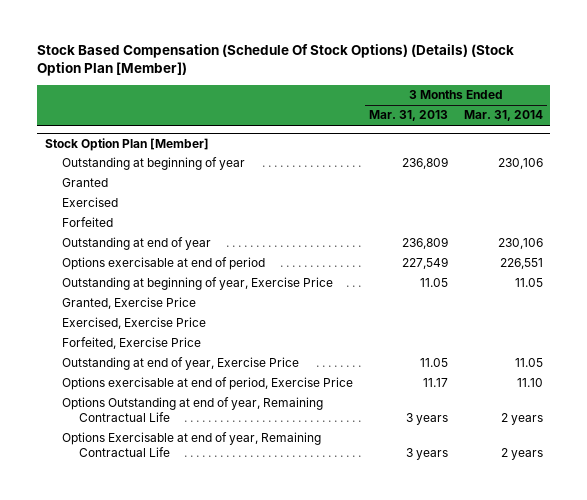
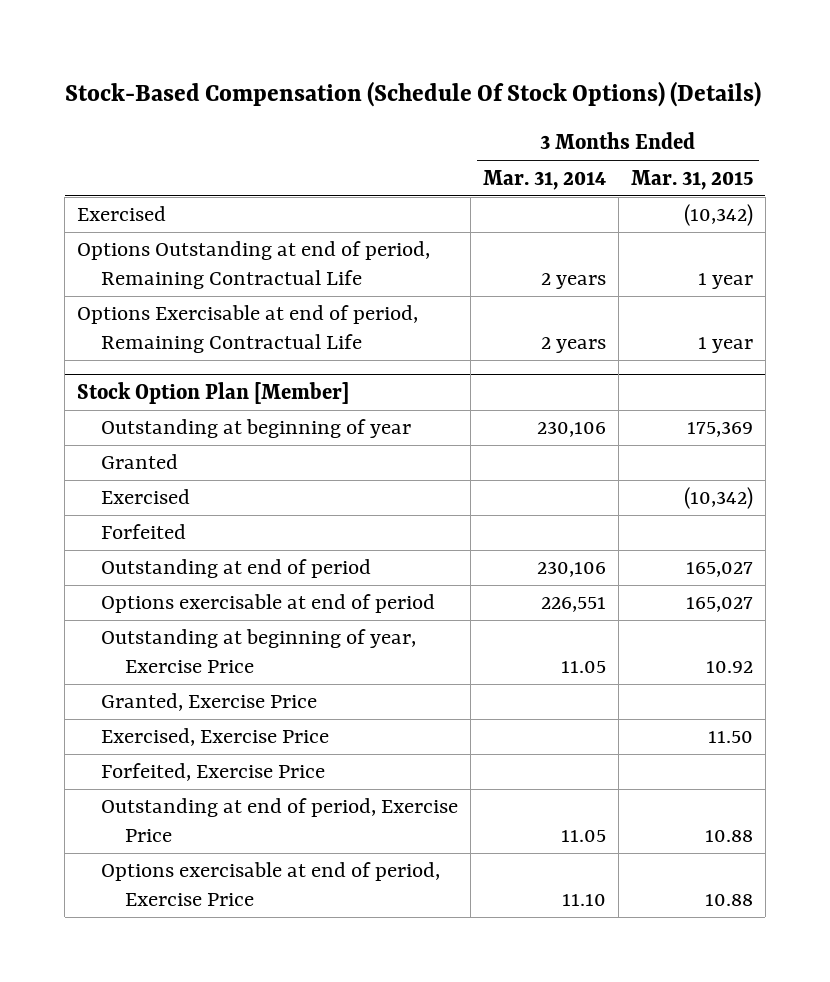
[36,43,514,77] Stock Based Compensation (Schedule Of Stock Options) (Details) (Stock Option Plan [Member]) -> [64,81,761,108] Stock-Based Compensation (Schedule Of Stock Options) (Details)
[368,110,448,122] Mar. 31, 2013 -> none
none -> [630,169,753,190] Mar. 31, 2015
none -> [76,206,166,222] Exercised
none -> [76,241,430,289] Options Outstanding at end of period, Remaining Contractual Life
none -> [76,305,418,353] Options Exercisable at end of period, Remaining Contractual Life
[61,237,211,251] Outstanding at end of year -> [101,559,372,579] Outstanding at end of period
[61,357,299,371] Outstanding at end of year, Exercise Price -> [101,798,459,842] Outstanding at end of period, Exercise Price
[61,397,323,423] Options Outstanding at end of year, Remaining Contractual Life -> none
[61,432,321,458] Options Exercisable at end of year, Remaining Contractual Life -> none

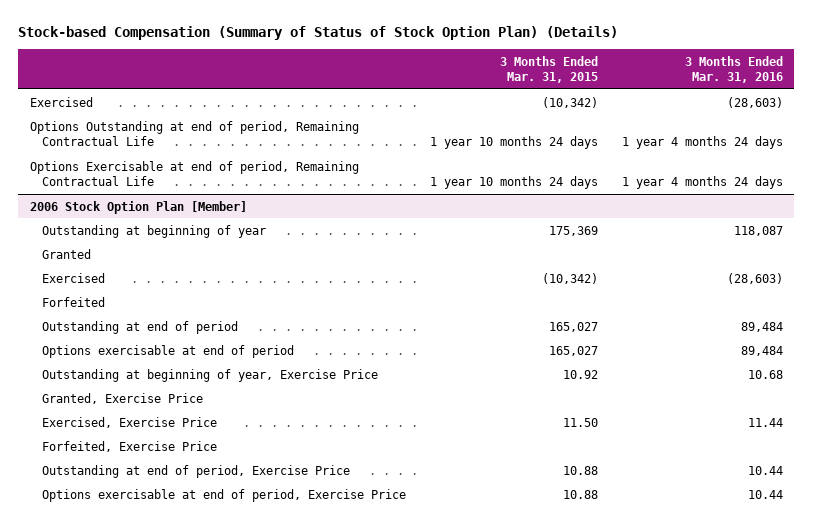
[64,81,761,108] Stock-Based Compensation (Schedule Of Stock Options) (Details) -> [18,25,619,40] Stock-based Compensation (Summary of Status of Stock Option Plan) (Details)
[482,169,606,190] Mar. 31, 2014 -> none
none -> [684,55,783,84] 3 Months Ended Mar. 31, 2016
[697,272,753,289] 1 year -> [430,136,599,150] 1 year 10 months 24 days
[697,336,753,353] 1 year -> [430,176,599,190] 1 year 10 months 24 days
[76,381,349,404] Stock Option Plan [Member] -> [29,200,247,214] 2006 Stock Option Plan [Member]

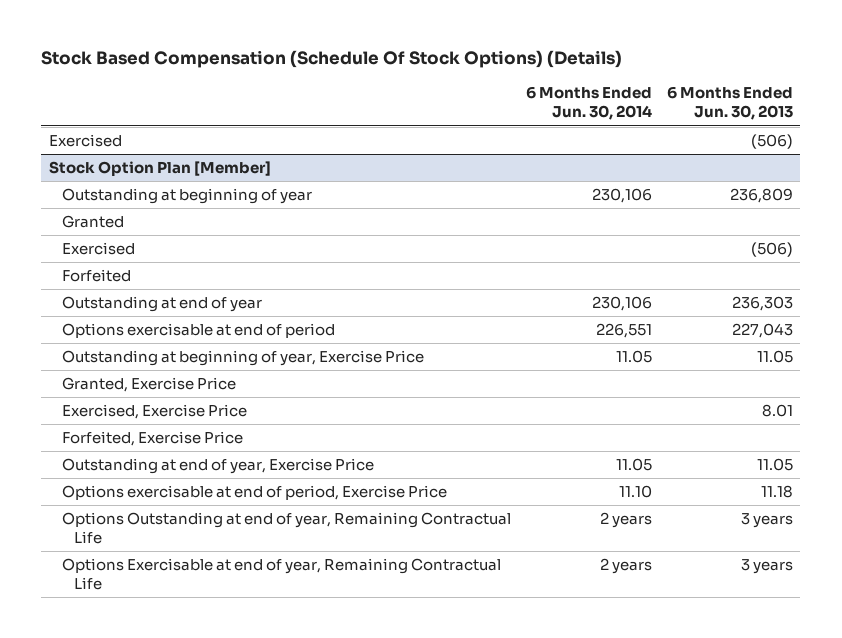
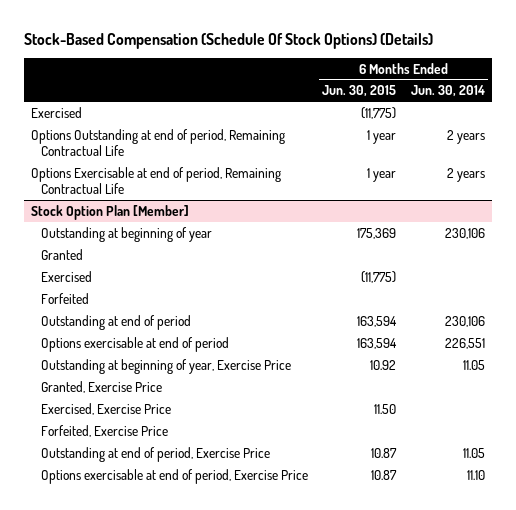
[41,50,623,69] Stock Based Compensation (Schedule Of Stock Options) (Details) -> [24,32,434,49] Stock-Based Compensation (Schedule Of Stock Options) (Details)
[666,86,793,121] 6 Months Ended Jun. 30, 2013 -> none
none -> [322,85,397,98] Jun. 30, 2015
none -> [31,128,286,157] Options Outstanding at end of period, Remaining Contractual Life
none -> [31,166,282,195] Options Exercisable at end of period, Remaining Contractual Life
[61,296,262,313] Outstanding at end of year -> [41,314,192,330] Outstanding at end of period
[61,458,374,475] Outstanding at end of year, Exercise Price -> [41,446,271,462] Outstanding at end of period, Exercise Price
[61,512,511,545] Options Outstanding at end of year, Remaining Contractual Life -> none
[61,558,501,591] Options Exercisable at end of year, Remaining Contractual Life -> none

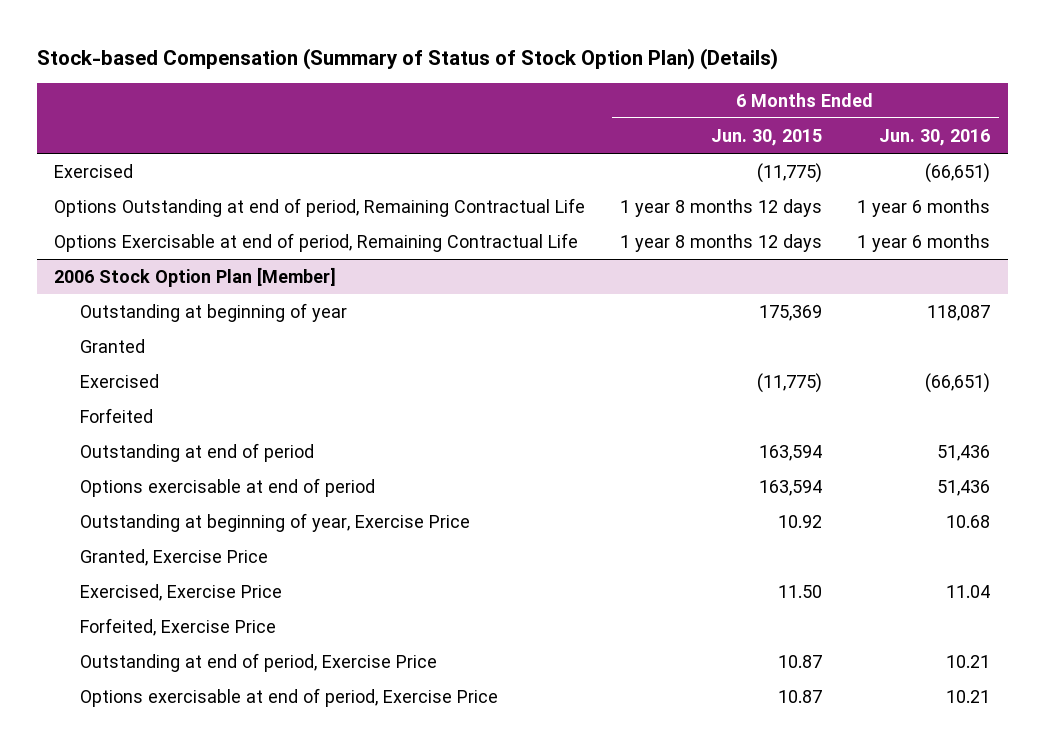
[24,32,434,49] Stock-Based Compensation (Schedule Of Stock Options) (Details) -> [36,47,778,70] Stock-based Compensation (Summary of Status of Stock Option Plan) (Details)
[410,85,485,98] Jun. 30, 2014 -> none
none -> [879,128,991,146] Jun. 30, 2016
[367,129,397,144] 1 year -> [620,199,823,218] 1 year 8 months 12 days
[367,167,397,182] 1 year -> [620,234,823,253] 1 year 8 months 12 days
[31,204,190,220] Stock Option Plan [Member] -> [54,267,337,288] 2006 Stock Option Plan [Member]

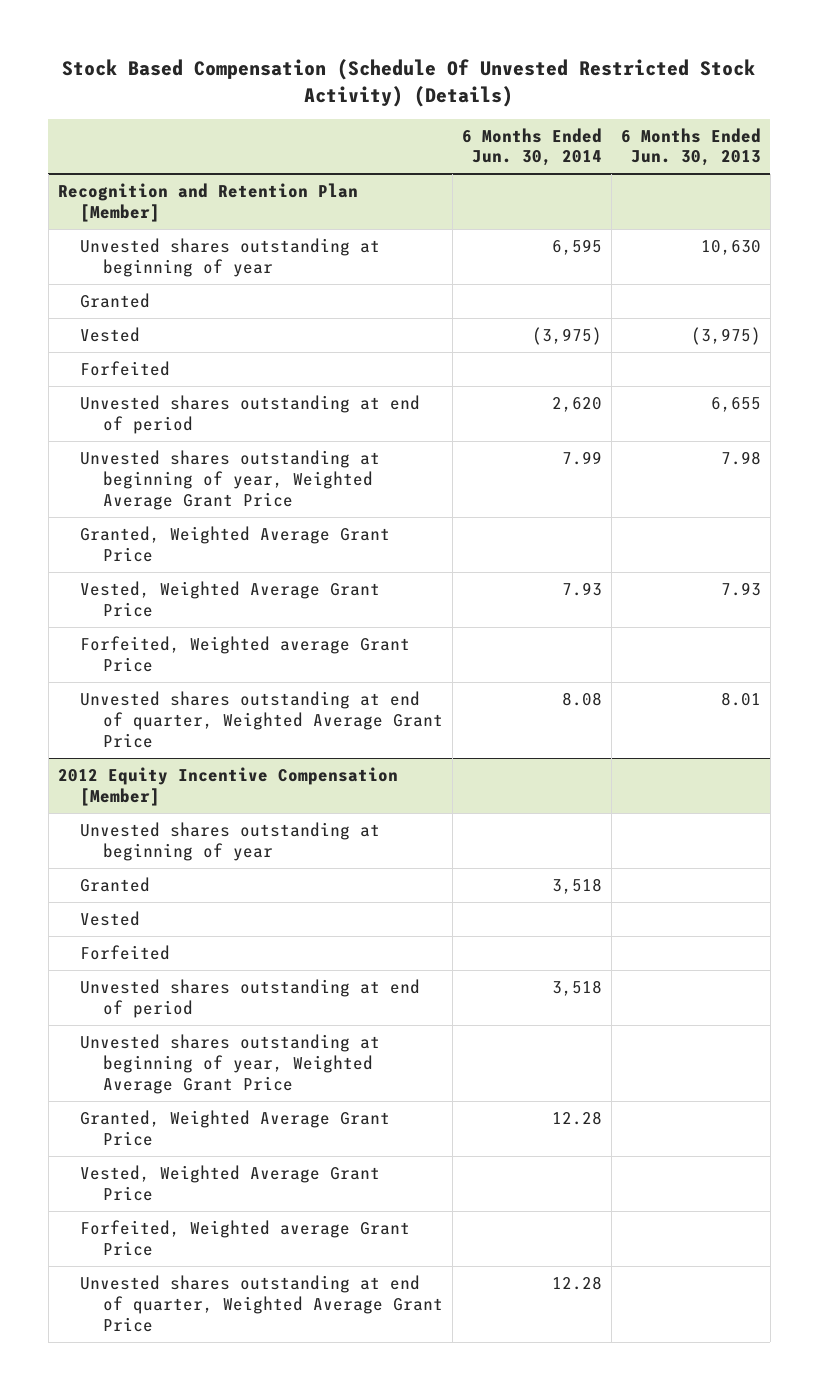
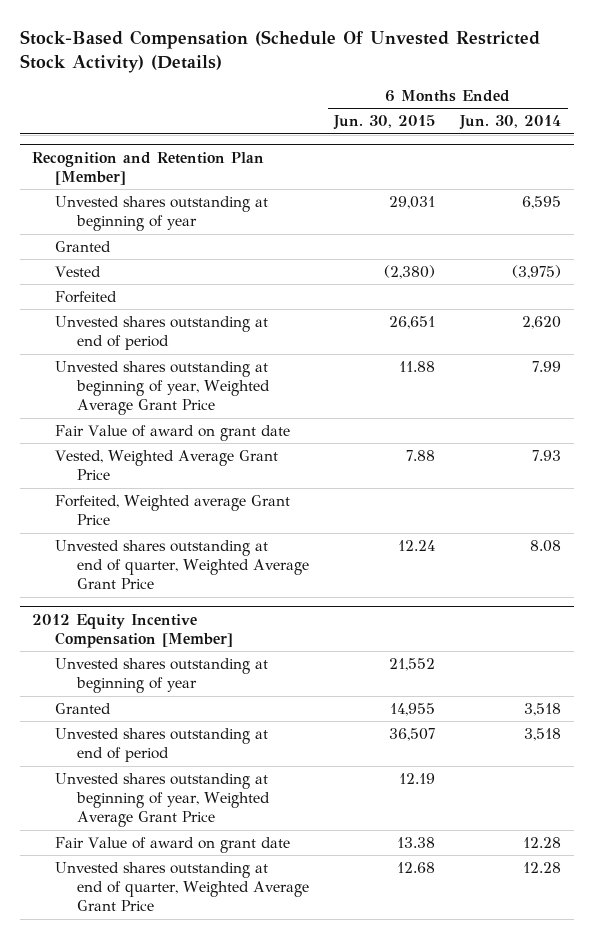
[62,58,756,107] Stock Based Compensation (Schedule Of Unvested Restricted Stock Activity) (Details) -> [19,29,540,73] Stock-Based Compensation (Schedule Of Unvested Restricted Stock Activity) (Details)
[620,127,761,167] 6 Months Ended Jun. 30, 2013 -> none
none -> [333,115,436,131] Jun. 30, 2015
[80,525,391,562] Granted, Weighted Average Grant Price -> [54,425,290,442] Fair Value of award on grant date
[80,910,141,926] Vested -> none
[80,944,171,960] Forfeited -> none
[80,1164,381,1201] Vested, Weighted Average Grant Price -> none
[80,1219,411,1256] Forfeited, Weighted average Grant Price -> none
[80,1109,391,1146] Granted, Weighted Average Grant Price -> [54,837,290,854] Fair Value of award on grant date

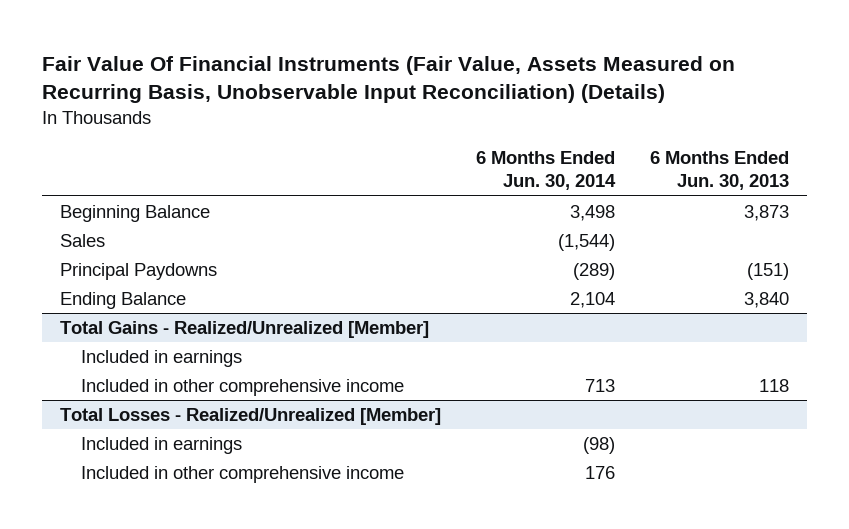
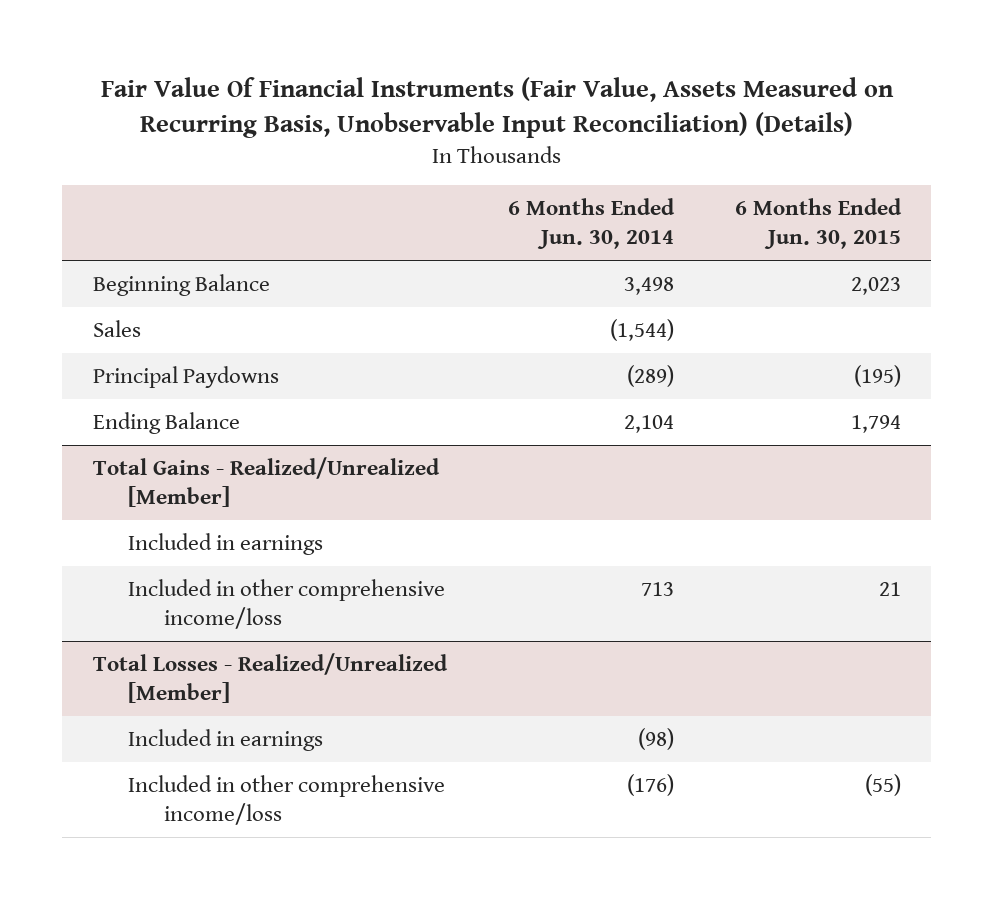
[650,150,790,191] 6 Months Ended Jun. 30, 2013 -> none
none -> [734,198,902,249] 6 Months Ended Jun. 30, 2015
[81,379,405,397] Included in other comprehensive income -> [128,579,446,629] Included in other comprehensive income/loss
[81,466,405,484] Included in other comprehensive income -> [128,775,446,825] Included in other comprehensive income/loss
[584,466,615,480] 176 -> [626,774,674,797] (176)

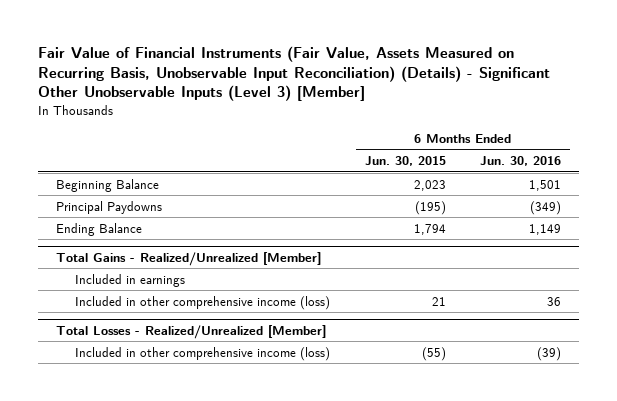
[100,77,894,139] Fair Value Of Financial Instruments (Fair Value, Assets Measured on Recurring Basis, Unobservable Input Reconciliation) (Details) -> [38,46,551,102] Fair Value of Financial Instruments (Fair Value, Assets Measured on Recurring Basis, Unobservable Input Reconciliation) (Details) - Significant Other Unobservable Inputs (Level 3) [Member]
[507,198,675,249] 6 Months Ended Jun. 30, 2014 -> none
none -> [480,156,562,167] Jun. 30, 2016
[92,320,141,338] Sales -> none
[128,579,446,629] Included in other comprehensive income/loss -> [74,295,330,310] Included in other comprehensive income (loss)
[128,729,324,752] Included in earnings -> none
[128,775,446,825] Included in other comprehensive income/loss -> [74,346,330,361] Included in other comprehensive income (loss)

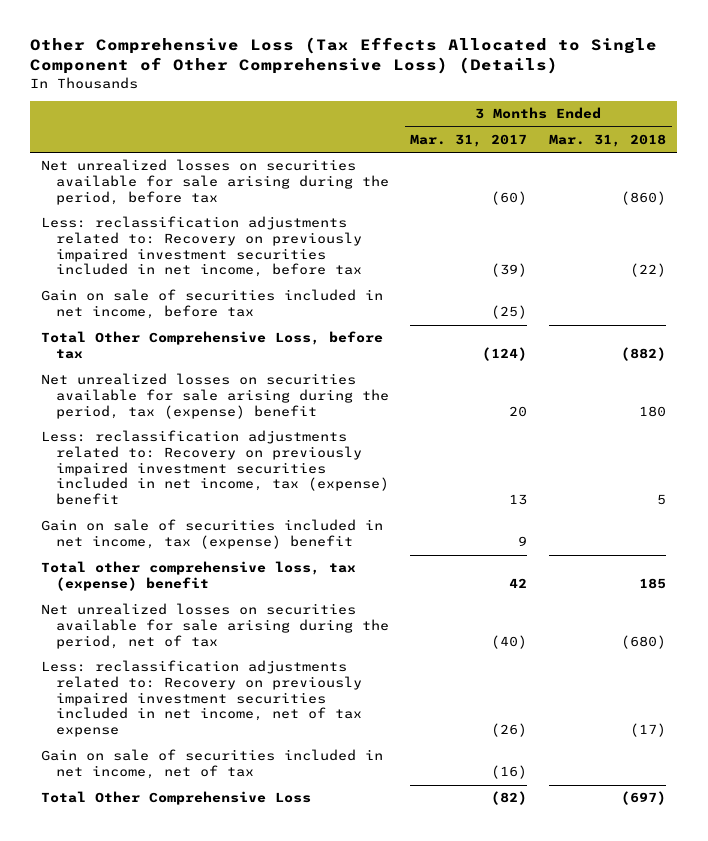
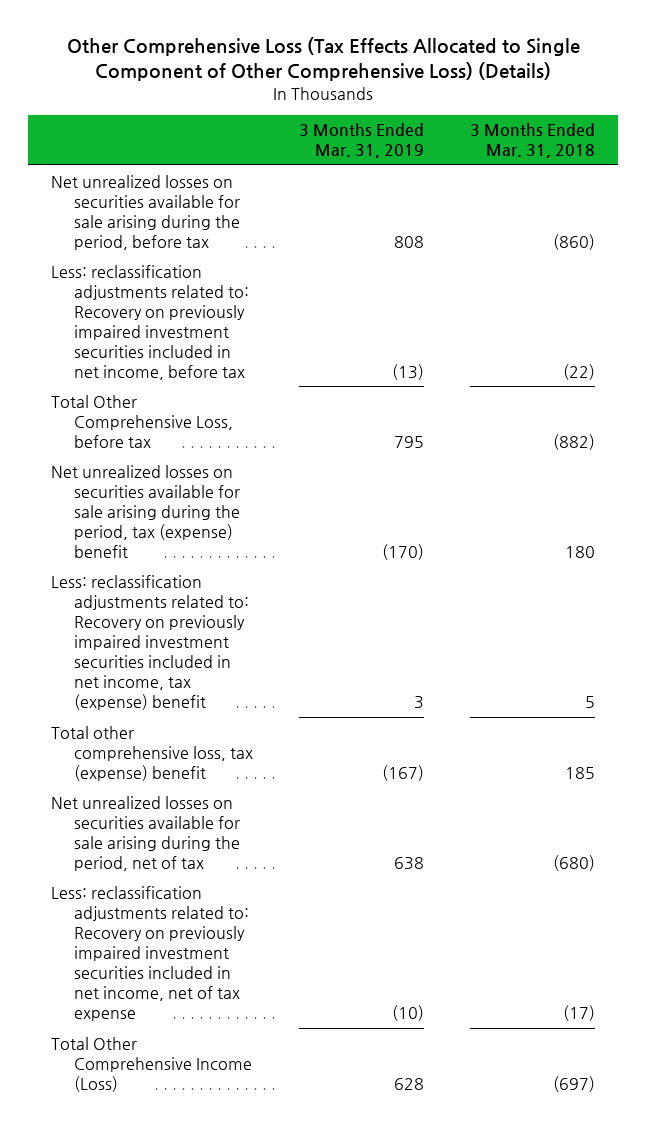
[410,133,528,147] Mar. 31, 2017 -> none
none -> [299,123,425,159] 3 Months Ended Mar. 31, 2019
[41,289,384,320] Gain on sale of securities included in net income, before tax -> none
[41,519,384,550] Gain on sale of securities included in net income, tax (expense) benefit -> none
[41,749,384,780] Gain on sale of securities included in net income, net of tax -> none
[41,791,312,806] Total Other Comprehensive Loss -> [50,1036,253,1092] Total Other Comprehensive Income (Loss)

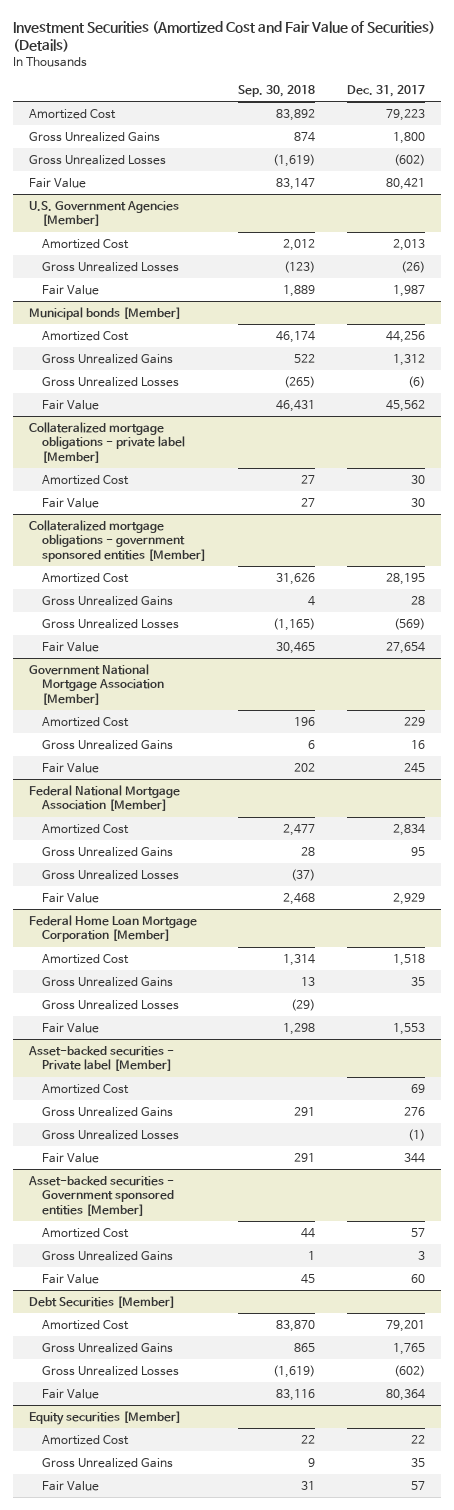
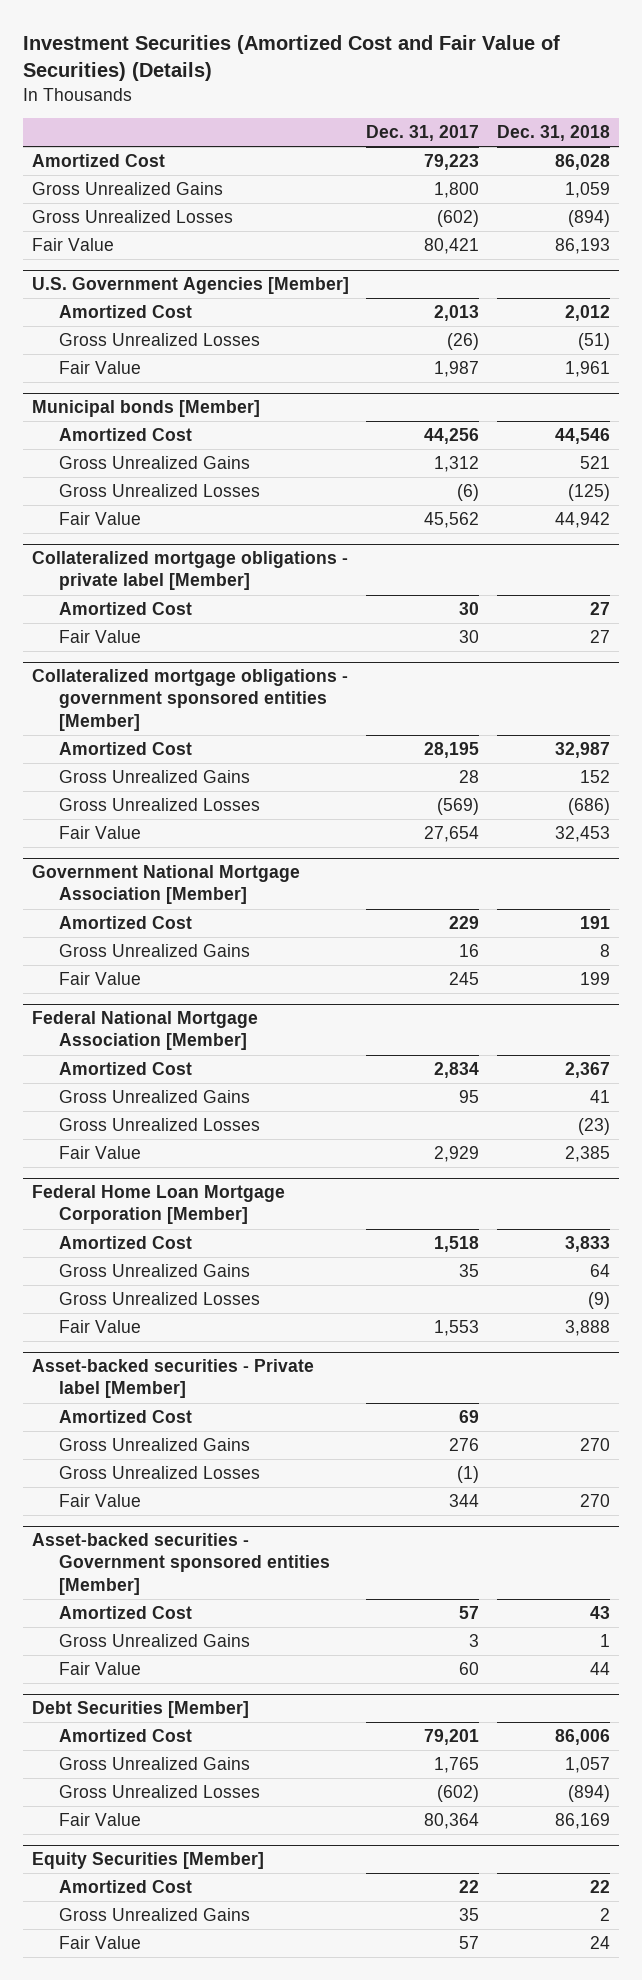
[237,85,315,98] Sep. 30, 2018 -> none
none -> [497,125,611,142] Dec. 31, 2018
[29,1410,182,1425] Equity securities [Member] -> [31,1852,264,1870] Equity Securities [Member]

